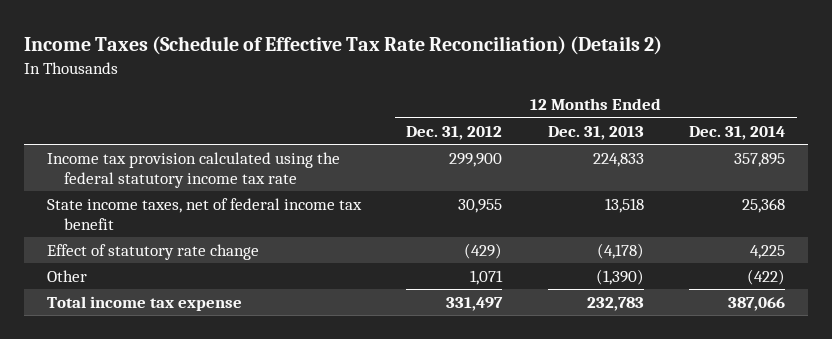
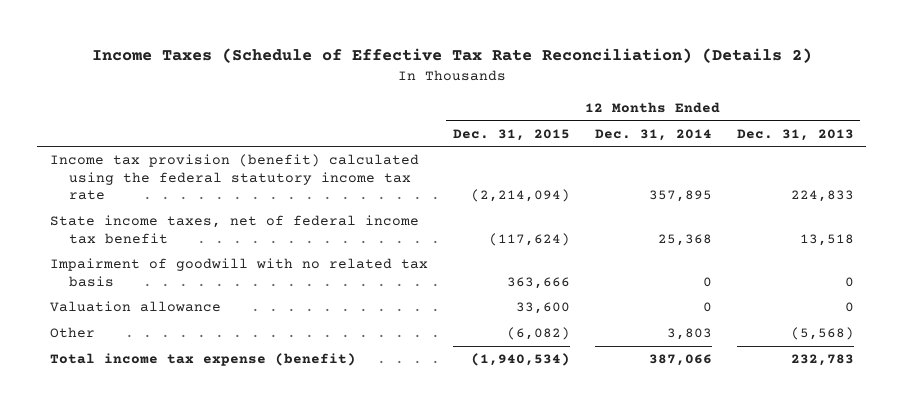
[406,125,503,140] Dec. 31, 2012 -> none
none -> [452,128,570,141] Dec. 31, 2015
[47,152,341,188] Income tax provision calculated using the federal statutory income tax rate -> [49,154,419,201] Income tax provision (benefit) calculated using the federal statutory income tax rate
[47,244,260,261] Effect of statutory rate change -> none
none -> [49,258,428,287] Impairment of goodwill with no related tax basis
none -> [49,301,221,313] Valuation allowance
[595,269,644,286] (1,390) -> [790,327,854,341] (5,568)
[747,269,786,286] (422) -> [666,328,712,341] 3,803
[47,296,243,312] Total income tax expense -> [49,353,356,367] Total income tax expense (benefit)

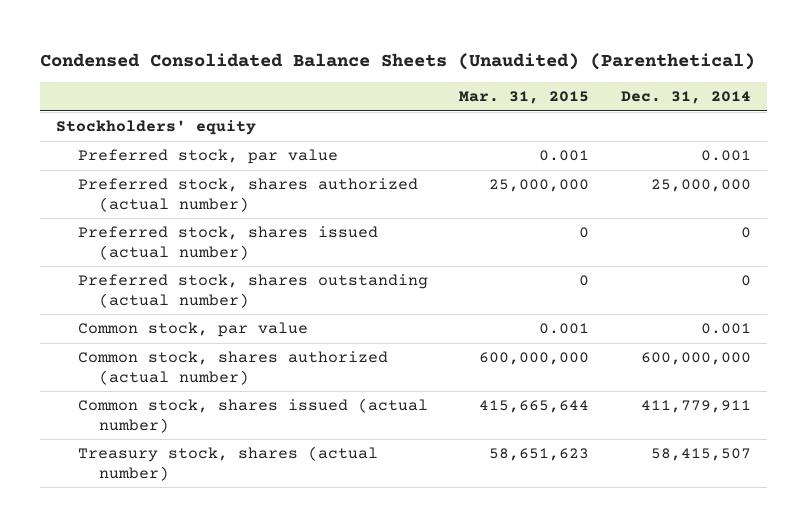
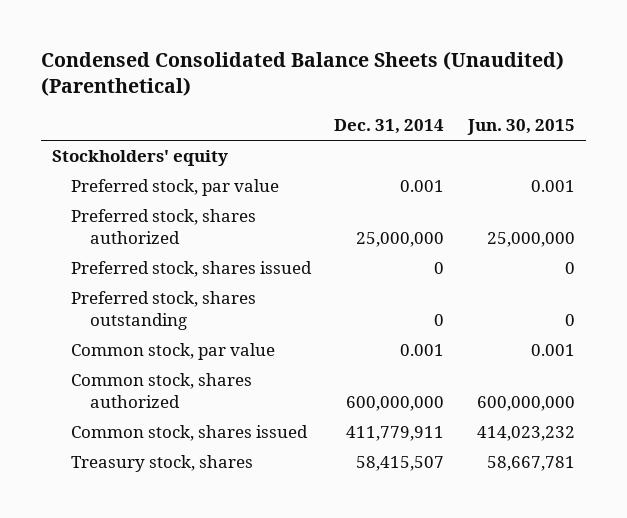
[459,91,590,105] Mar. 31, 2015 -> none
none -> [466,119,575,136] Jun. 30, 2015
[77,178,418,212] Preferred stock, shares authorized (actual number) -> [71,209,257,244] Preferred stock, shares authorized
[77,226,378,260] Preferred stock, shares issued (actual number) -> [71,261,313,278] Preferred stock, shares issued
[77,274,428,308] Preferred stock, shares outstanding (actual number) -> [71,291,257,330] Preferred stock, shares outstanding
[77,351,388,385] Common stock, shares authorized (actual number) -> [71,373,253,408] Common stock, shares authorized
[77,398,428,433] Common stock, shares issued (actual number) -> [71,425,309,442] Common stock, shares issued
[77,446,378,481] Treasury stock, shares (actual number) -> [71,455,254,473] Treasury stock, shares

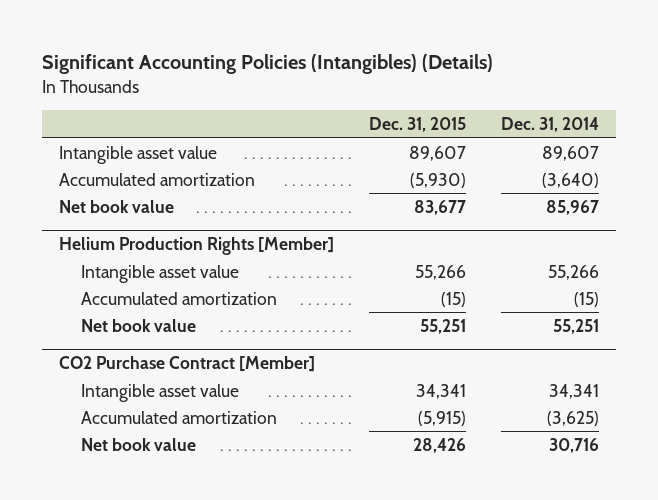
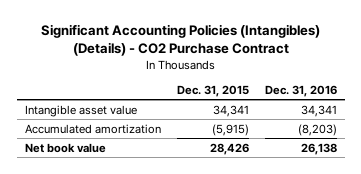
[41,54,493,75] Significant Accounting Policies (Intangibles) (Details) -> [40,23,320,56] Significant Accounting Policies (Intangibles) (Details) - CO2 Purchase Contract
[500,117,599,133] Dec. 31, 2014 -> none
none -> [264,85,337,98] Dec. 31, 2016
[59,145,218,164] Intangible asset value -> none
[59,172,256,186] Accumulated amortization -> none
[59,199,175,213] Net book value -> none
[59,237,335,256] Helium Production Rights [Member] -> none
[80,264,239,283] Intangible asset value -> none
[80,291,277,305] Accumulated amortization -> none
[80,318,196,332] Net book value -> none
[59,356,316,373] CO2 Purchase Contract [Member] -> none

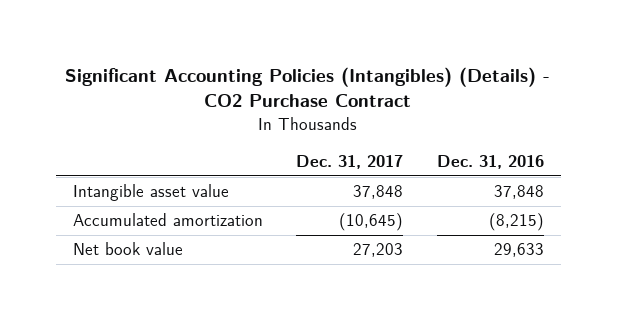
[176,85,249,98] Dec. 31, 2015 -> none
none -> [296,154,404,169] Dec. 31, 2017
[300,104,337,117] 34,341 -> [494,185,545,200] 37,848
[297,123,337,136] (8,203) -> [489,213,545,232] (8,215)
[300,142,337,155] 26,138 -> [494,243,545,258] 29,633

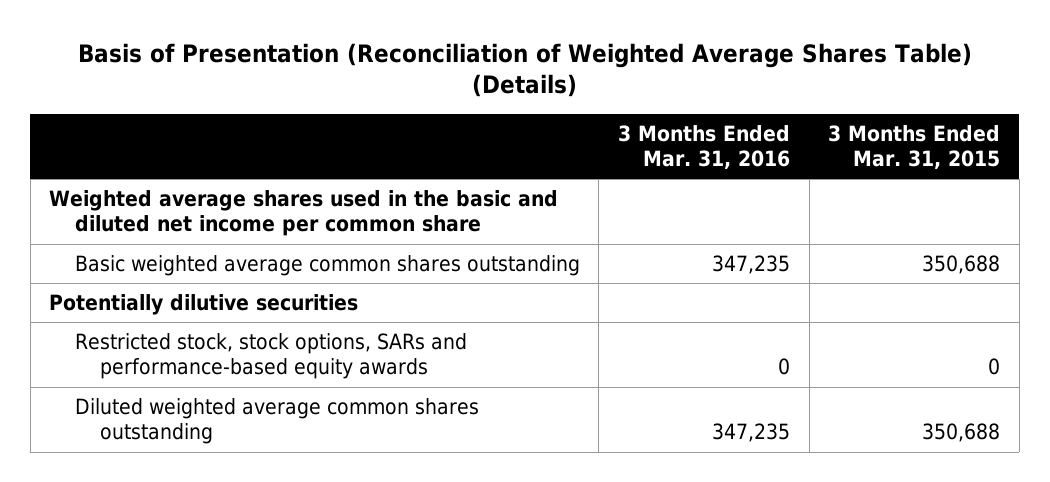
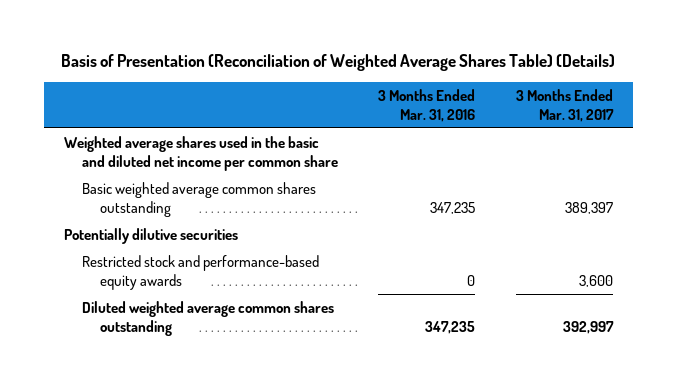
[828,124,1001,170] 3 Months Ended Mar. 31, 2015 -> none
none -> [515,88,614,122] 3 Months Ended Mar. 31, 2017
[74,332,467,380] Restricted stock, stock options, SARs and performance-based equity awards -> [82,254,320,291] Restricted stock and performance-based equity awards

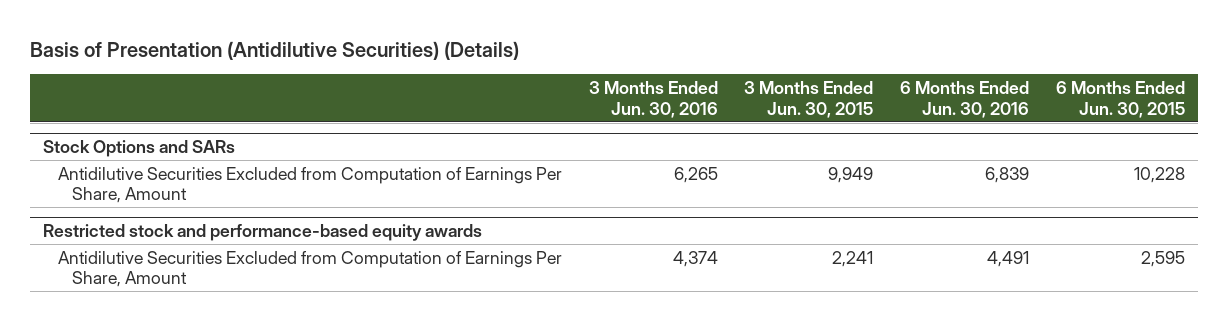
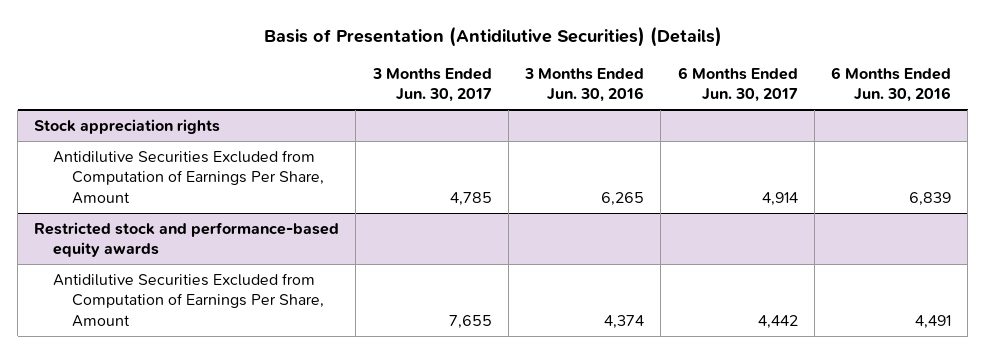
[744,80,874,118] 3 Months Ended Jun. 30, 2015 -> none
[1055,80,1185,118] 6 Months Ended Jun. 30, 2015 -> none
none -> [371,67,492,103] 3 Months Ended Jun. 30, 2017
none -> [677,66,798,103] 6 Months Ended Jun. 30, 2017
[43,139,236,157] Stock Options and SARs -> [34,118,221,134] Stock appreciation rights

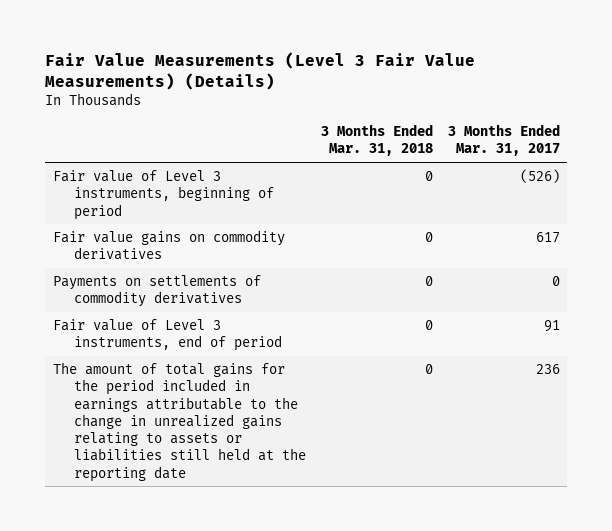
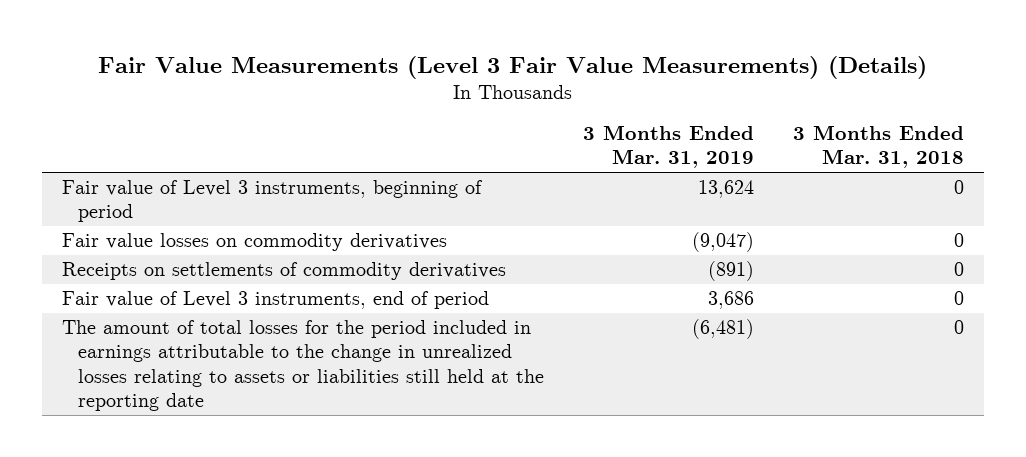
[447,124,560,157] 3 Months Ended Mar. 31, 2017 -> none
none -> [583,125,755,169] 3 Months Ended Mar. 31, 2019
[52,230,285,261] Fair value gains on commodity derivatives -> [61,233,447,252] Fair value losses on commodity derivatives
[52,275,261,308] Payments on settlements of commodity derivatives -> [61,262,506,281] Receipts on settlements of commodity derivatives
[52,362,306,482] The amount of total gains for the period included in earnings attributable to the change in unrealized gains relating to assets or liabilities still held at the reporting date -> [61,320,545,411] The amount of total losses for the period included in earnings attributable to the change in unrealized losses relating to assets or liabilities still held at the reporting date

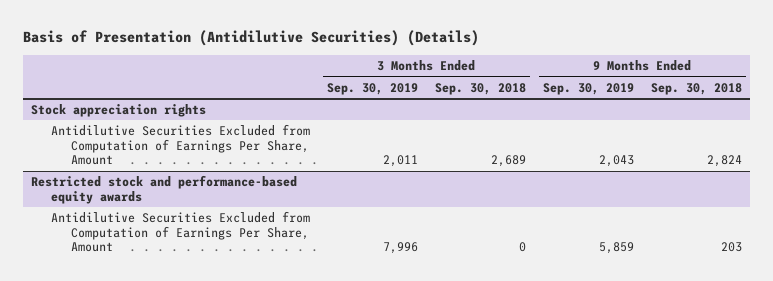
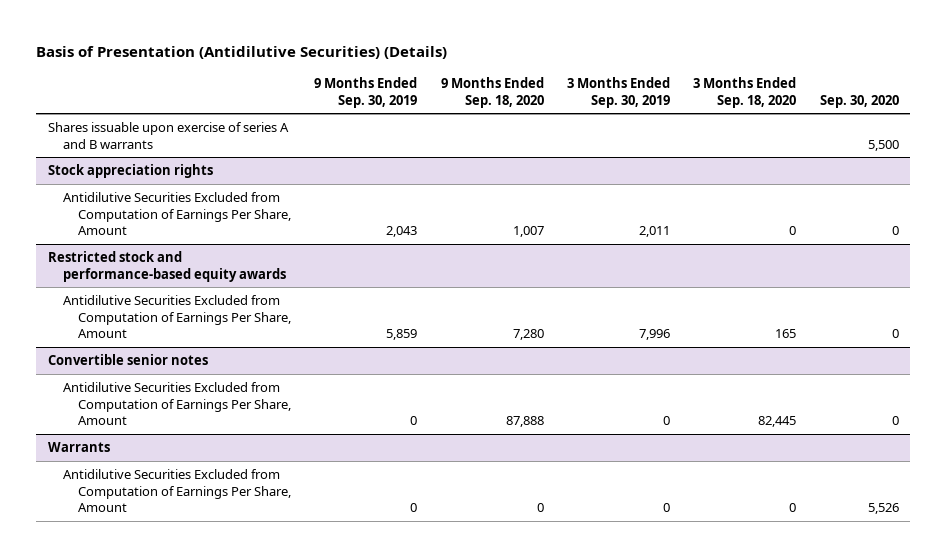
[434,82,526,95] Sep. 30, 2018 -> none
[650,82,742,95] Sep. 30, 2018 -> none
none -> [440,77,544,108] 9 Months Ended Sep. 18, 2020
none -> [693,77,797,108] 3 Months Ended Sep. 18, 2020
none -> [819,94,899,108] Sep. 30, 2020
none -> [48,122,290,149] Shares issuable upon exercise of series A and B warrants
none -> [48,354,209,366] Convertible senior notes
none -> [63,382,292,426] Antidilutive Securities Excluded from Computation of Earnings Per Share, Amount
none -> [48,442,111,453] Warrants
none -> [63,469,292,513] Antidilutive Securities Excluded from Computation of Earnings Per Share, Amount

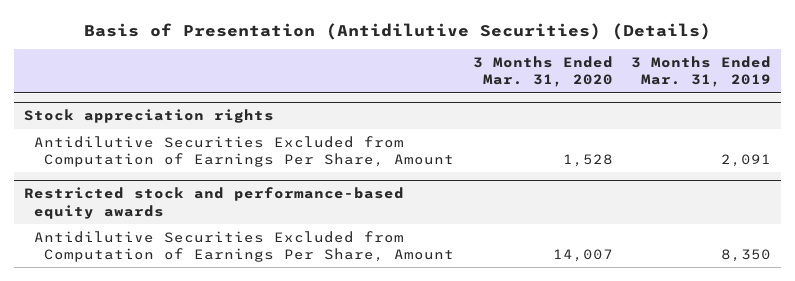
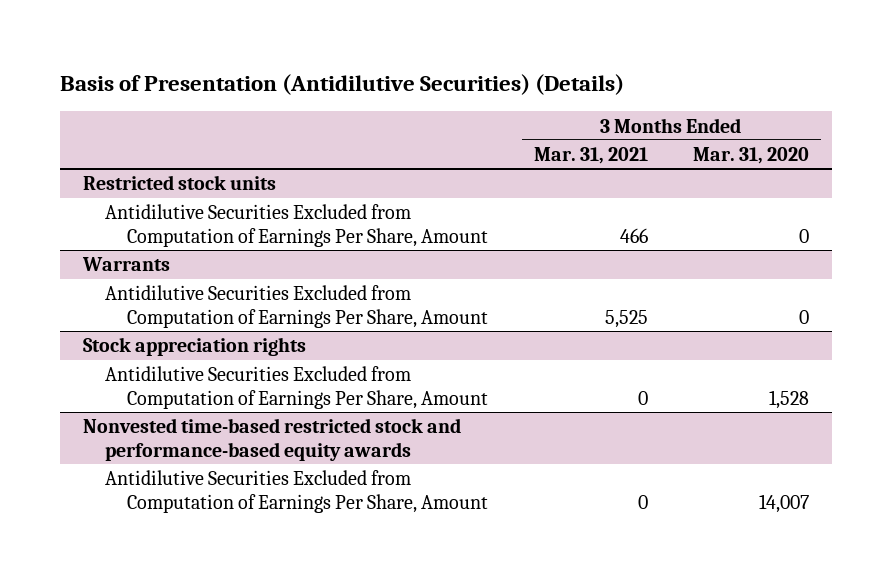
[631,56,772,88] 3 Months Ended Mar. 31, 2019 -> none
none -> [533,147,648,165] Mar. 31, 2021
none -> [82,175,276,191] Restricted stock units
none -> [104,204,488,247] Antidilutive Securities Excluded from Computation of Earnings Per Share, Amount
none -> [81,257,170,272] Warrants
none -> [104,285,488,328] Antidilutive Securities Excluded from Computation of Earnings Per Share, Amount
[23,187,404,219] Restricted stock and performance-based equity awards -> [82,418,461,461] Nonvested time-based restricted stock and performance-based equity awards

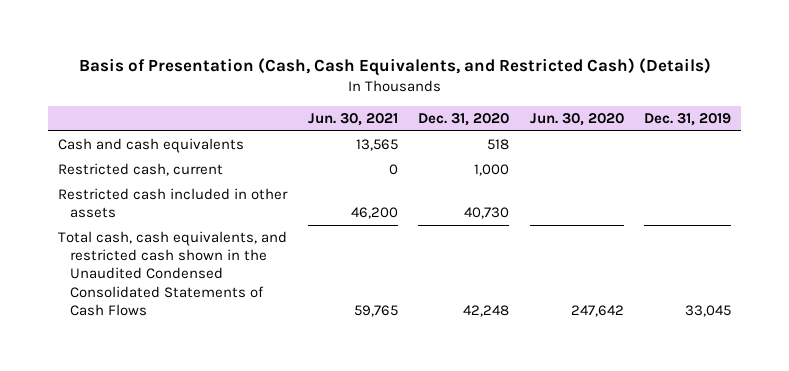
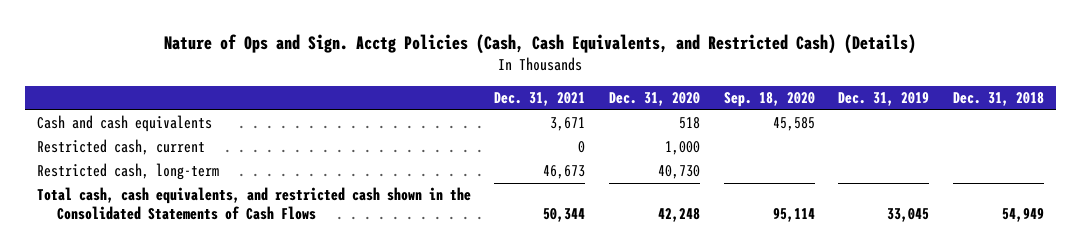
[78,58,711,77] Basis of Presentation (Cash, Cash Equivalents, and Restricted Cash) (Details) -> [164,34,917,55] Nature of Ops and Sign. Acctg Policies (Cash, Cash Equivalents, and Restricted Cash) (Details)
[307,113,398,127] Jun. 30, 2021 -> none
[529,113,624,127] Jun. 30, 2020 -> none
none -> [494,92,586,107] Dec. 31, 2021
none -> [723,92,815,108] Sep. 18, 2020
none -> [952,92,1044,107] Dec. 31, 2018
[58,187,289,219] Restricted cash included in other assets -> [36,163,219,181] Restricted cash, long-term
[58,230,288,316] Total cash, cash equivalents, and restricted cash shown in the Unaudited Condensed Consolidated Statements of Cash Flows -> [36,187,471,221] Total cash, cash equivalents, and restricted cash shown in the Consolidated Statements of Cash Flows

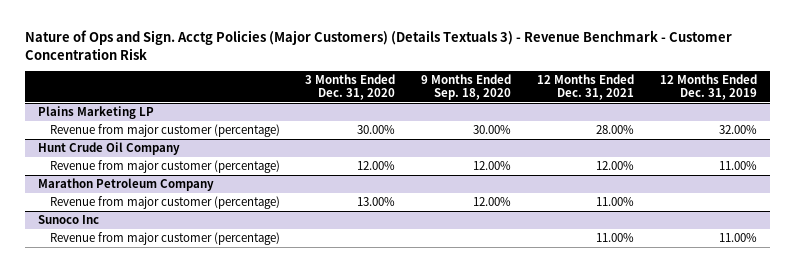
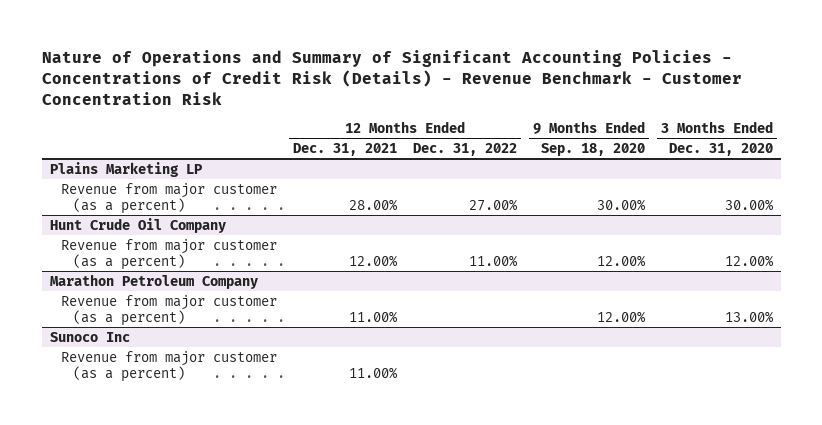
[24,30,732,60] Nature of Ops and Sign. Acctg Policies (Major Customers) (Details Textuals 3) - Revenue Benchmark - Customer Concentration Risk -> [41,49,742,106] Nature of Operations and Summary of Significant Accounting Policies - Concentrations of Credit Risk (Details) - Revenue Benchmark - Customer Concentration Risk
[660,74,758,101] 12 Months Ended Dec. 31, 2019 -> none
none -> [412,143,517,157] Dec. 31, 2022
[49,124,280,138] Revenue from major customer (percentage) -> [61,182,278,215] Revenue from major customer (as a percent)
[49,160,280,174] Revenue from major customer (percentage) -> [61,238,278,271] Revenue from major customer (as a percent)
[49,196,280,210] Revenue from major customer (percentage) -> [61,294,278,327] Revenue from major customer (as a percent)
[49,232,280,246] Revenue from major customer (percentage) -> [61,350,278,383] Revenue from major customer (as a percent)

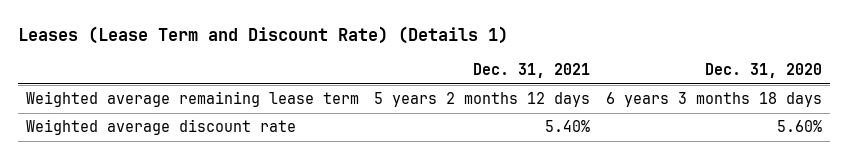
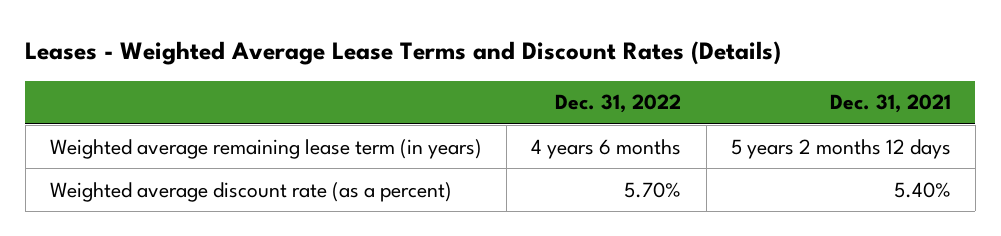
[17,25,508,44] Leases (Lease Term and Discount Rate) (Details 1) -> [25,41,782,66] Leases - Weighted Average Lease Terms and Discount Rates (Details)
[704,63,822,79] Dec. 31, 2020 -> none
none -> [555,94,682,114] Dec. 31, 2022
[25,91,359,108] Weighted average remaining lease term -> [49,138,482,159] Weighted average remaining lease term (in years)
[25,119,296,136] Weighted average discount rate -> [49,181,452,202] Weighted average discount rate (as a percent)

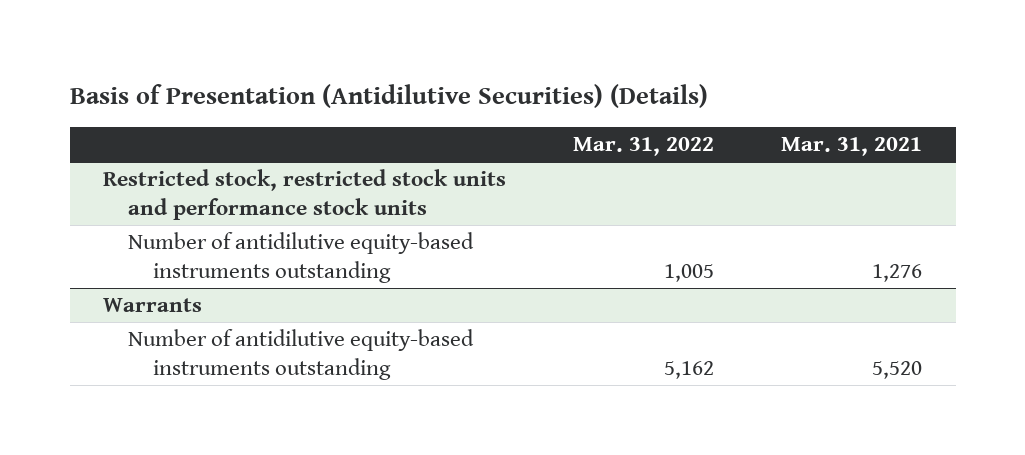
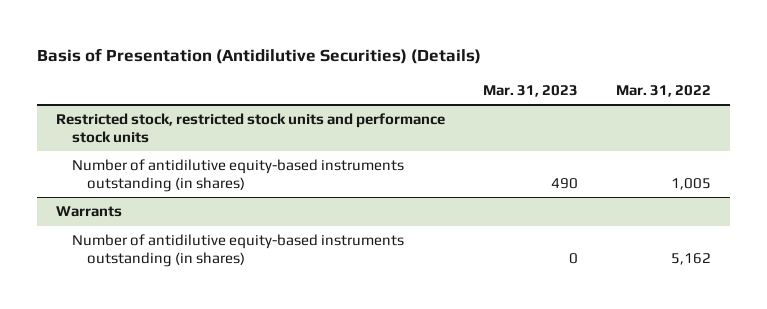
[781,137,923,157] Mar. 31, 2021 -> none
none -> [483,84,579,97] Mar. 31, 2023
[127,232,474,283] Number of antidilutive equity-based instruments outstanding -> [71,159,404,192] Number of antidilutive equity-based instruments outstanding (in shares)
[127,329,474,380] Number of antidilutive equity-based instruments outstanding -> [71,234,404,267] Number of antidilutive equity-based instruments outstanding (in shares)

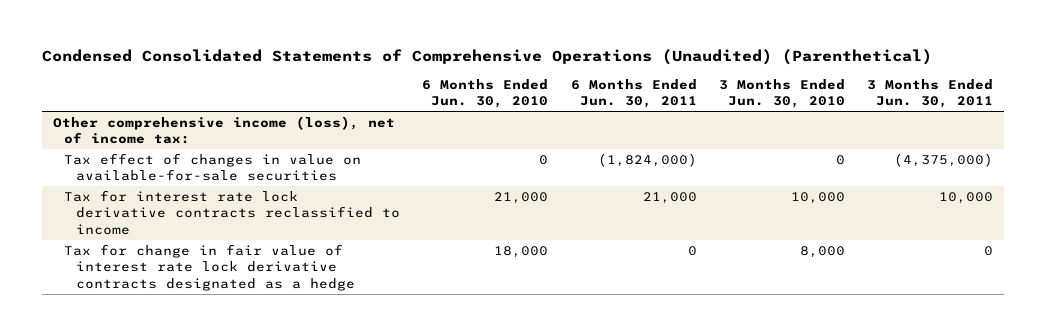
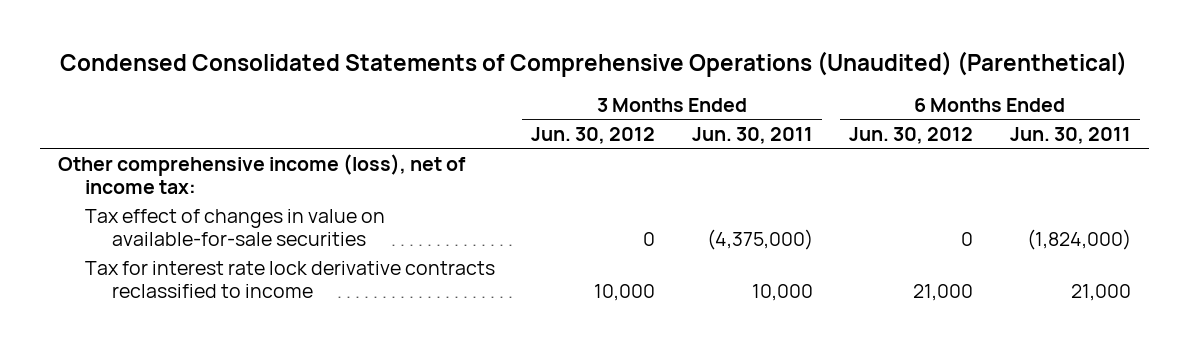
[422,78,549,109] 6 Months Ended Jun. 30, 2010 -> none
[718,78,845,109] 3 Months Ended Jun. 30, 2010 -> none
none -> [531,126,656,144] Jun. 30, 2012
none -> [849,126,974,144] Jun. 30, 2012
[64,243,355,291] Tax for change in fair value of interest rate lock derivative contracts designated as a hedge -> none

